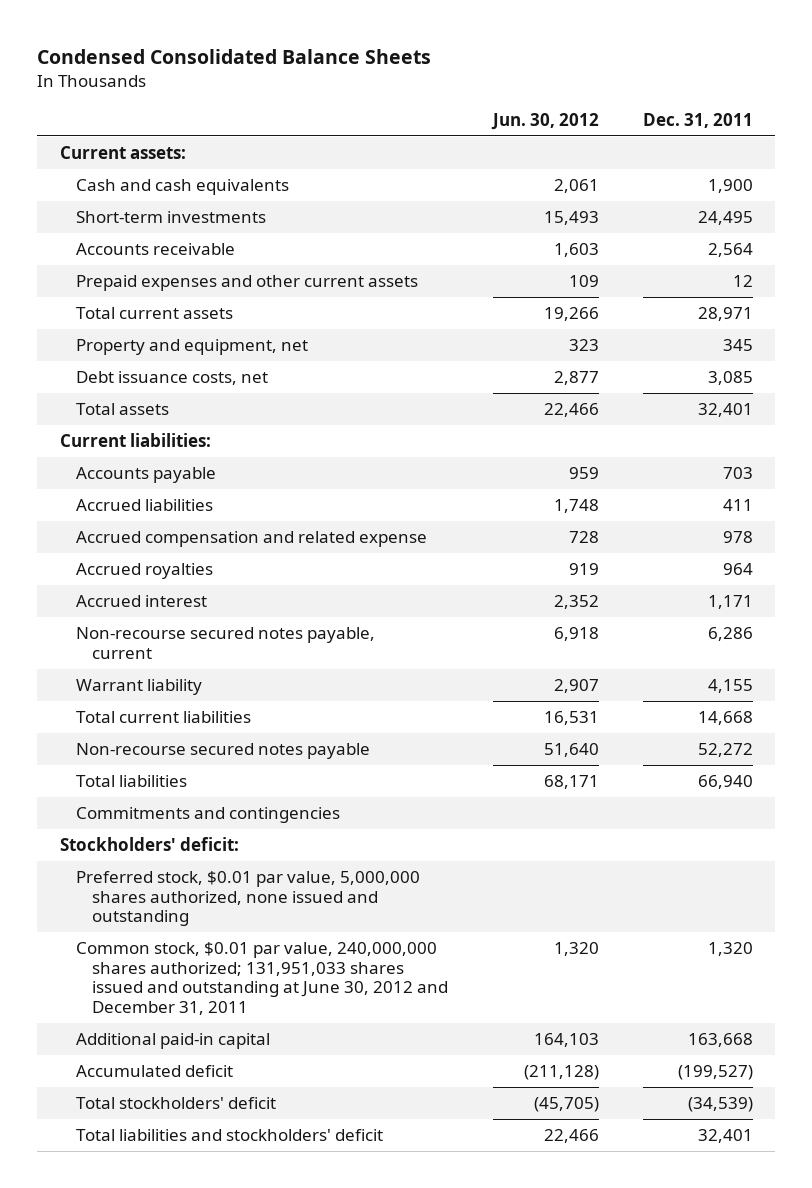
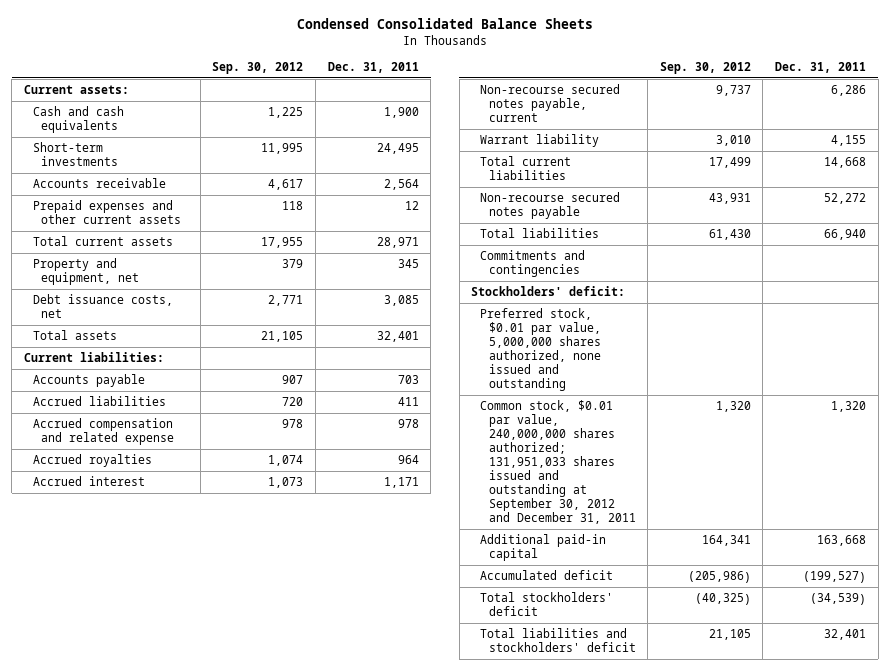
[490,113,599,131] Jun. 30, 2012 -> none
none -> [212,61,304,74] Sep. 30, 2012
[75,942,449,1016] Common stock, $0.01 par value, 240,000,000 shares authorized; 131,951,033 shares issued and outstanding at June 30, 2012 and December 31, 2011 -> [479,399,636,524] Common stock, $0.01 par value, 240,000,000 shares authorized; 131,951,033 shares issued and outstanding at September 30, 2012 and December 31, 2011

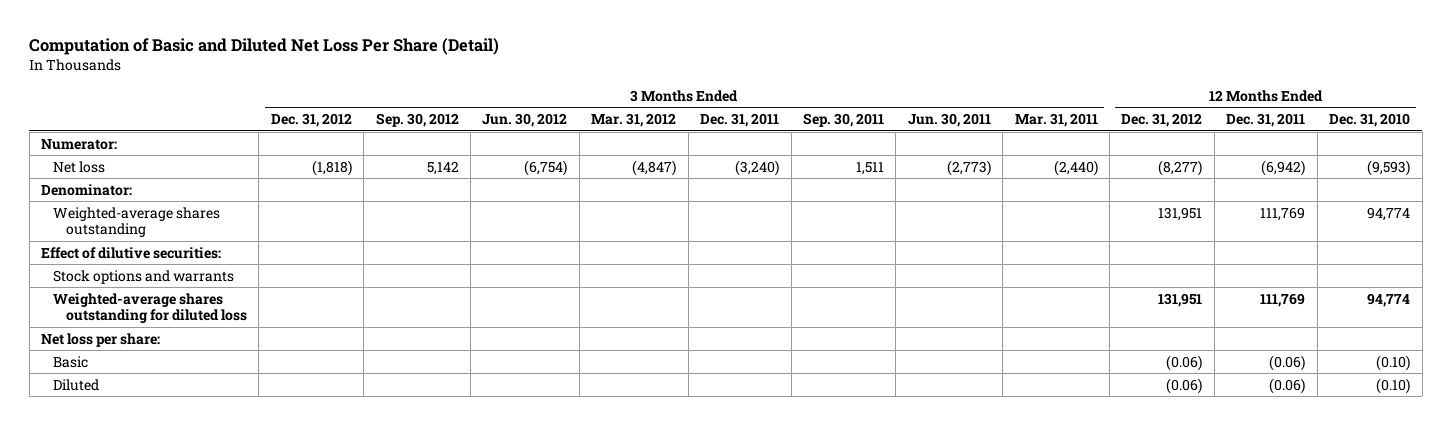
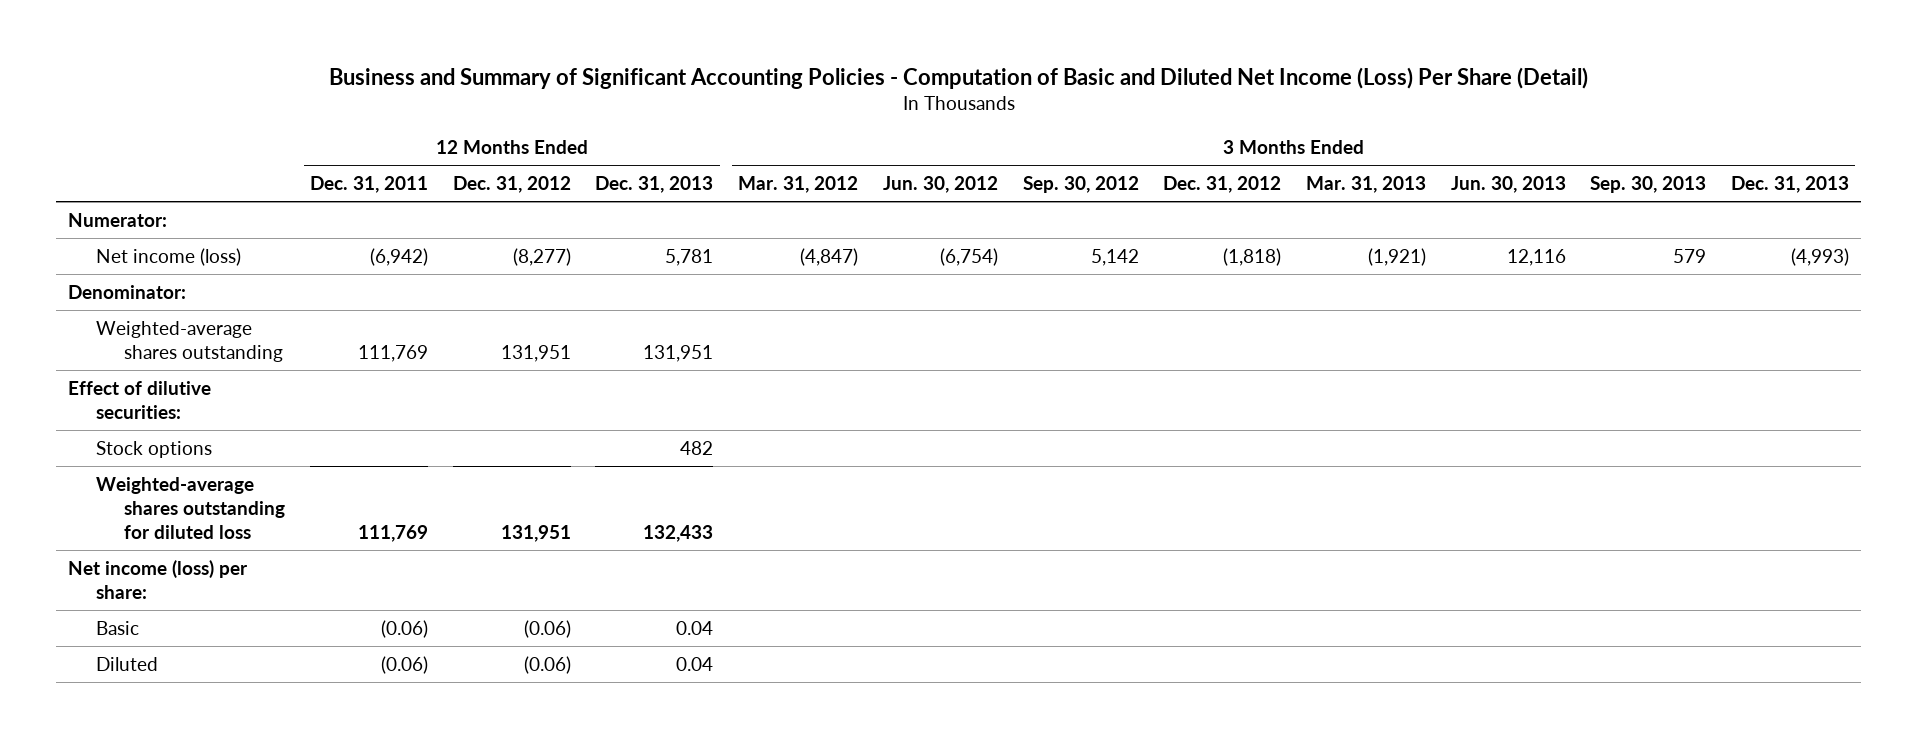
[29,38,500,56] Computation of Basic and Diluted Net Loss Per Share (Detail) -> [328,67,1588,90] Business and Summary of Significant Accounting Policies - Computation of Basic and Diluted Net Income (Loss) Per Share (Detail)
[700,113,780,128] Dec. 31, 2011 -> none
[802,113,884,128] Sep. 30, 2011 -> none
[907,113,991,128] Jun. 30, 2011 -> none
[1014,113,1098,128] Mar. 31, 2011 -> none
[1329,113,1411,128] Dec. 31, 2010 -> none
none -> [595,175,714,193] Dec. 31, 2013
none -> [1305,175,1426,193] Mar. 31, 2013
none -> [1450,175,1566,193] Jun. 30, 2013
none -> [1590,175,1707,193] Sep. 30, 2013
none -> [1730,175,1849,193] Dec. 31, 2013
[53,160,106,173] Net loss -> [96,247,242,266] Net income (loss)
[53,269,235,284] Stock options and warrants -> [96,440,213,458] Stock options
[40,332,160,347] Net loss per share: -> [68,559,249,599] Net income (loss) per share:

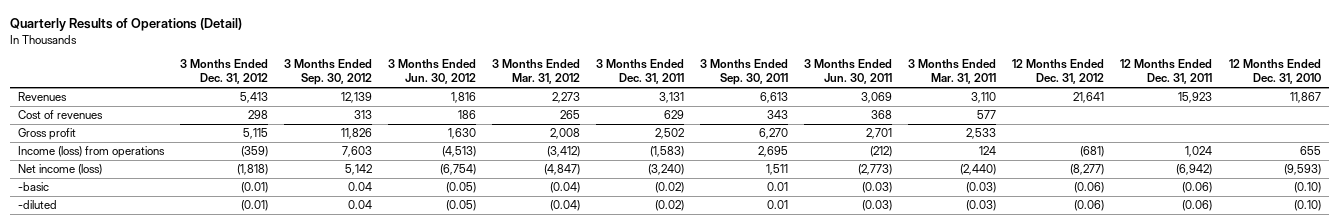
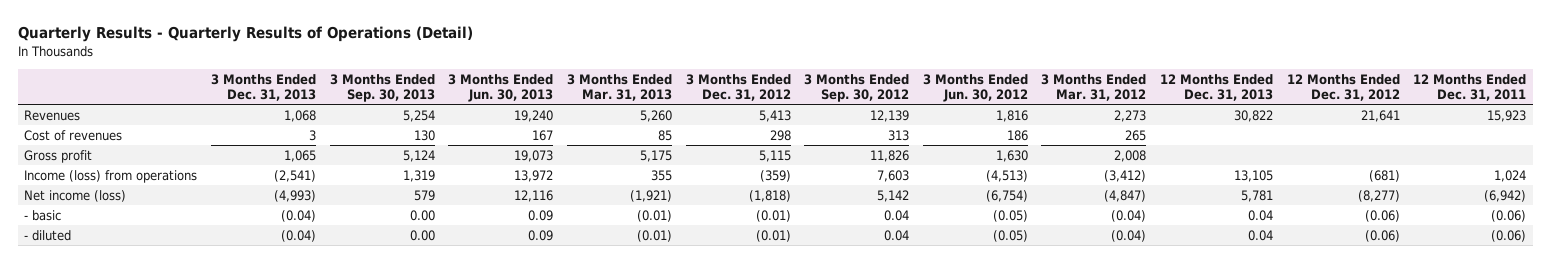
[10,18,243,32] Quarterly Results of Operations (Detail) -> [17,26,473,43] Quarterly Results - Quarterly Results of Operations (Detail)
[596,59,685,85] 3 Months Ended Dec. 31, 2011 -> none
[700,59,789,86] 3 Months Ended Sep. 30, 2011 -> none
[804,59,893,85] 3 Months Ended Jun. 30, 2011 -> none
[908,59,997,85] 3 Months Ended Mar. 31, 2011 -> none
[1228,59,1321,85] 12 Months Ended Dec. 31, 2010 -> none
none -> [211,73,317,102] 3 Months Ended Dec. 31, 2013
none -> [329,73,435,103] 3 Months Ended Sep. 30, 2013
none -> [448,73,554,103] 3 Months Ended Jun. 30, 2013
none -> [566,73,672,102] 3 Months Ended Mar. 31, 2013
none -> [1160,73,1274,102] 12 Months Ended Dec. 31, 2013
[18,182,50,192] -basic -> [24,209,62,221] - basic
[18,200,58,210] -diluted -> [24,229,72,241] - diluted

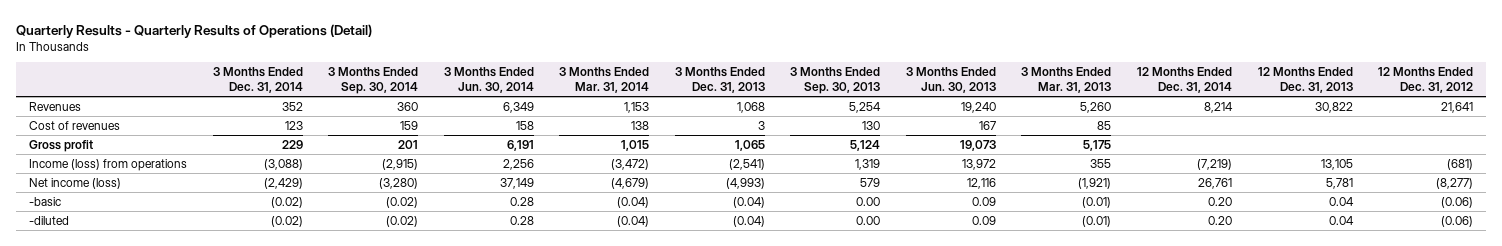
[685,73,791,102] 3 Months Ended Dec. 31, 2012 -> none
[804,73,910,103] 3 Months Ended Sep. 30, 2012 -> none
[922,73,1028,103] 3 Months Ended Jun. 30, 2012 -> none
[1041,73,1147,102] 3 Months Ended Mar. 31, 2012 -> none
[1413,73,1527,102] 12 Months Ended Dec. 31, 2011 -> none
none -> [212,67,303,93] 3 Months Ended Dec. 31, 2014
none -> [328,67,419,94] 3 Months Ended Sep. 30, 2014
none -> [443,67,534,93] 3 Months Ended Jun. 30, 2014
none -> [559,67,650,93] 3 Months Ended Mar. 31, 2014
none -> [1136,67,1232,93] 12 Months Ended Dec. 31, 2014
[24,209,62,221] - basic -> [29,196,62,206] -basic
[24,229,72,241] - diluted -> [29,215,70,225] -diluted

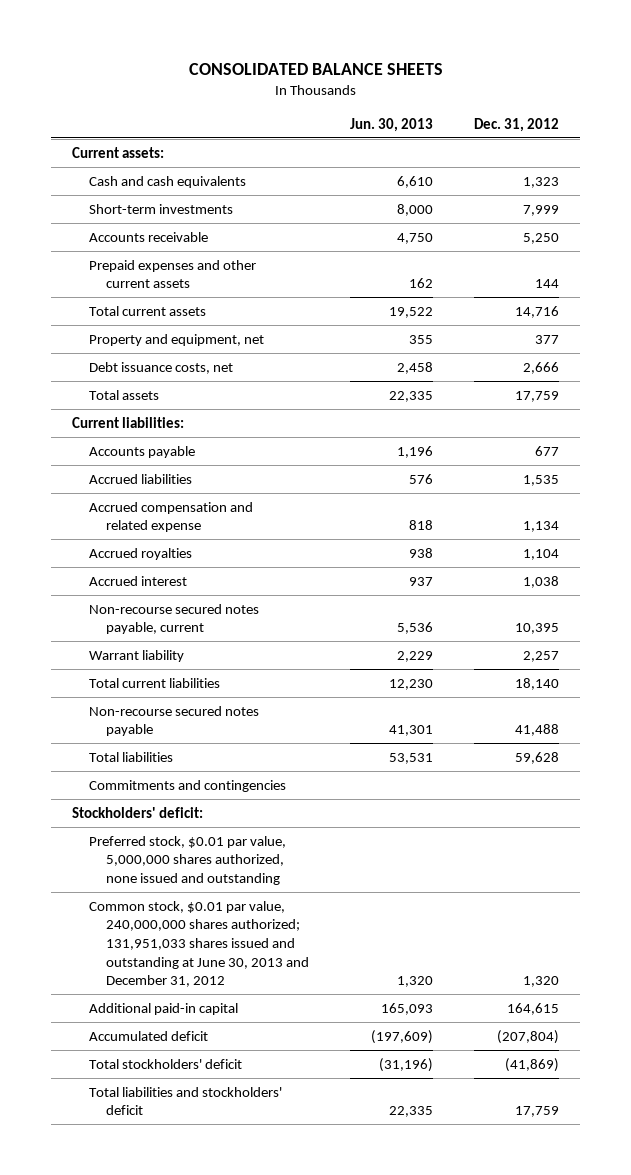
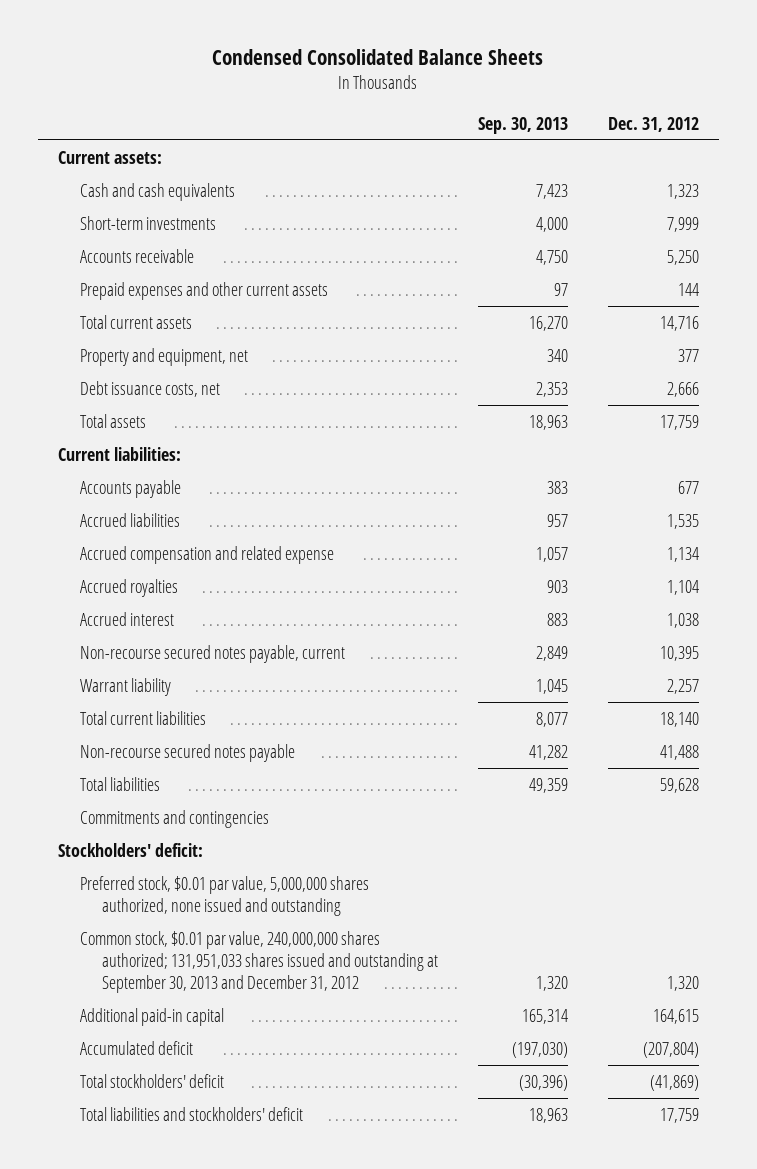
[188,62,443,75] CONSOLIDATED BALANCE SHEETS -> [212,49,544,66] Condensed Consolidated Balance Sheets
[350,117,434,132] Jun. 30, 2013 -> none
none -> [477,116,568,134] Sep. 30, 2013
[88,900,309,988] Common stock, $0.01 par value, 240,000,000 shares authorized; 131,951,033 shares issued and outstanding at June 30, 2013 and December 31, 2012 -> [79,930,438,993] Common stock, $0.01 par value, 240,000,000 shares authorized; 131,951,033 shares issued and outstanding at September 30, 2013 and December 31, 2012

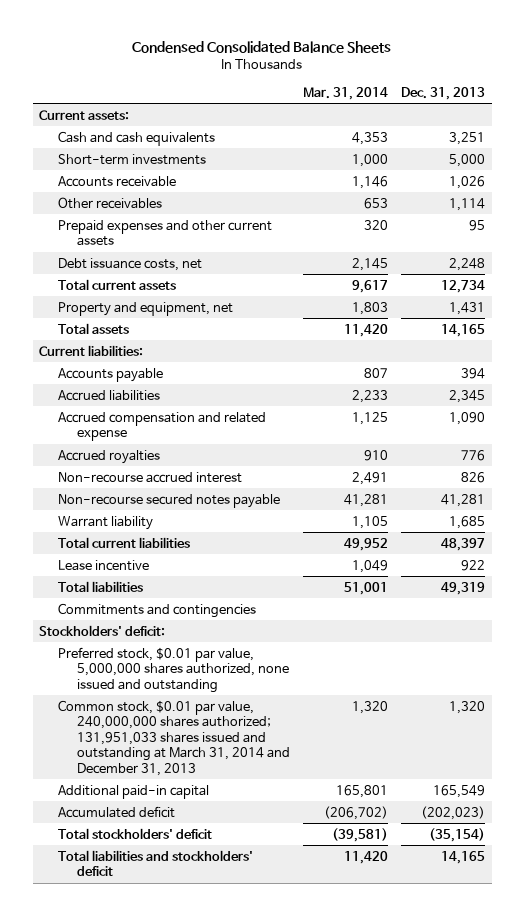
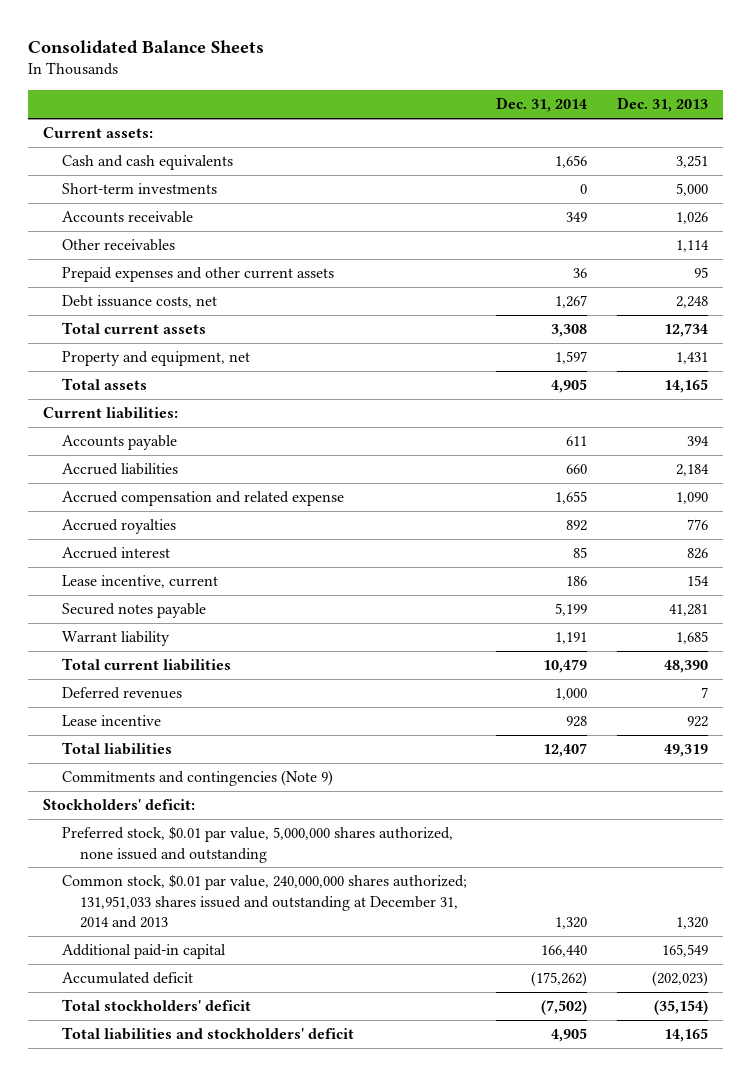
[132,41,392,54] Condensed Consolidated Balance Sheets -> [28,39,265,54] Consolidated Balance Sheets
[303,86,389,100] Mar. 31, 2014 -> none
none -> [496,97,588,113] Dec. 31, 2014
[449,389,486,403] 2,345 -> [676,464,710,477] 2,184
[58,471,243,483] Non-recourse accrued interest -> [61,547,170,560] Accrued interest
none -> [61,575,218,589] Lease incentive, current
[58,493,281,508] Non-recourse secured notes payable -> [61,603,206,619] Secured notes payable
[441,537,486,551] 48,397 -> [664,660,709,674] 48,390
none -> [61,687,182,700] Deferred revenues
[58,602,257,618] Commitments and contingencies -> [61,770,333,787] Commitments and contingencies (Note 9)
[58,699,291,776] Common stock, $0.01 par value, 240,000,000 shares authorized; 131,951,033 shares issued and outstanding at March 31, 2014 and December 31, 2013 -> [61,874,467,929] Common stock, $0.01 par value, 240,000,000 shares authorized; 131,951,033 shares issued and outstanding at December 31, 2014 and 2013

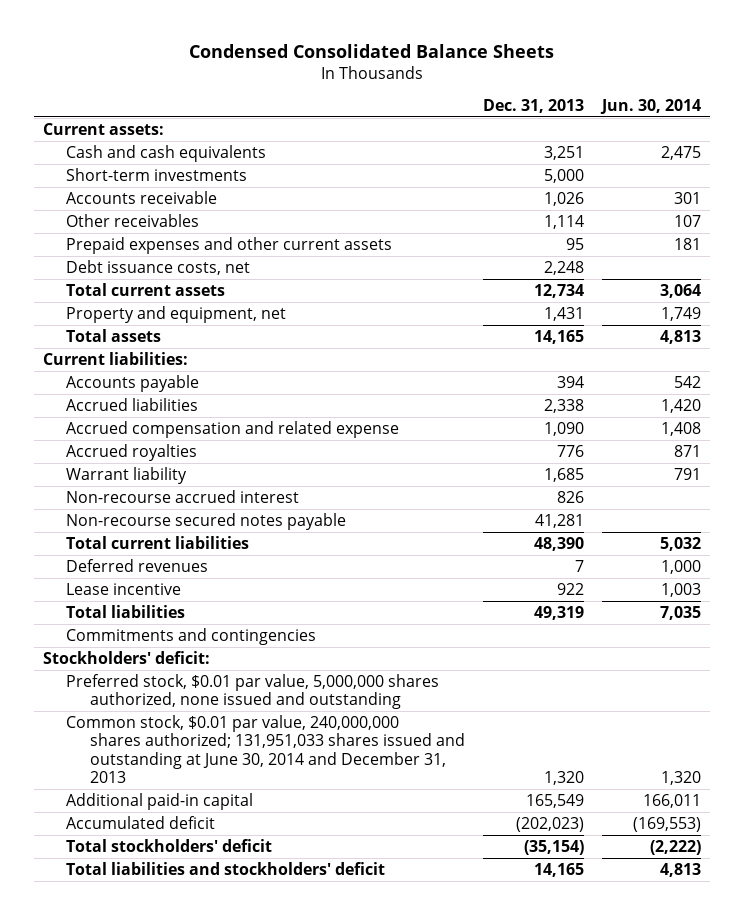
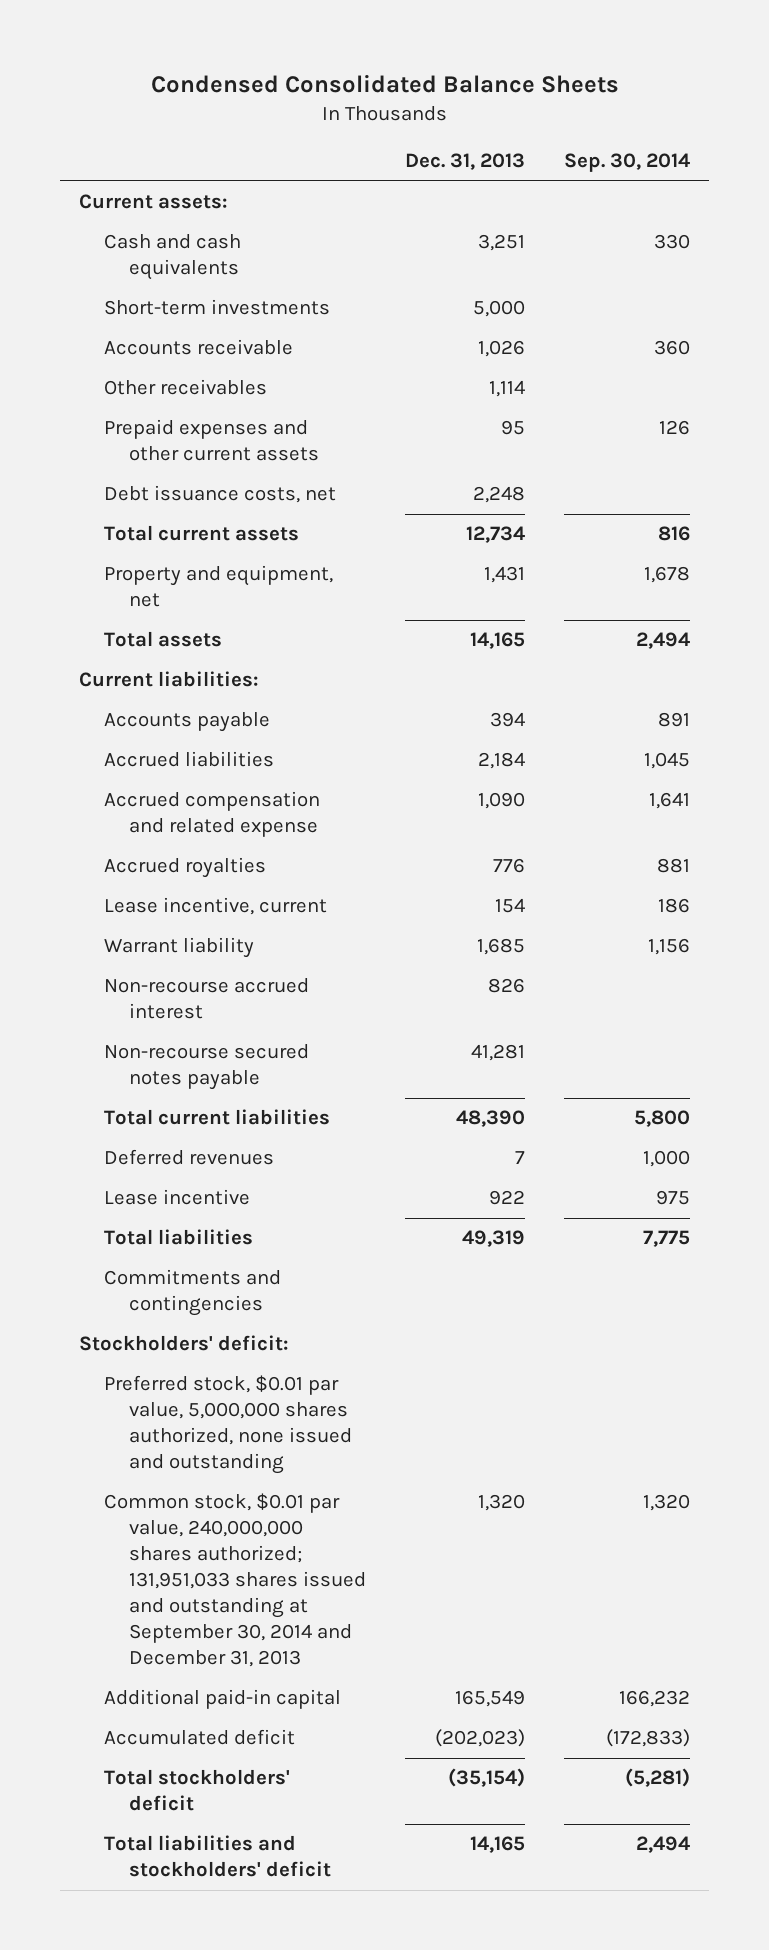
[600,98,702,114] Jun. 30, 2014 -> none
none -> [564,153,691,173] Sep. 30, 2014
[543,398,584,413] 2,338 -> [478,752,526,770] 2,184
none -> [104,897,328,916] Lease incentive, current
[66,714,465,784] Common stock, $0.01 par value, 240,000,000 shares authorized; 131,951,033 shares issued and outstanding at June 30, 2014 and December 31, 2013 -> [104,1493,367,1668] Common stock, $0.01 par value, 240,000,000 shares authorized; 131,951,033 shares issued and outstanding at September 30, 2014 and December 31, 2013

